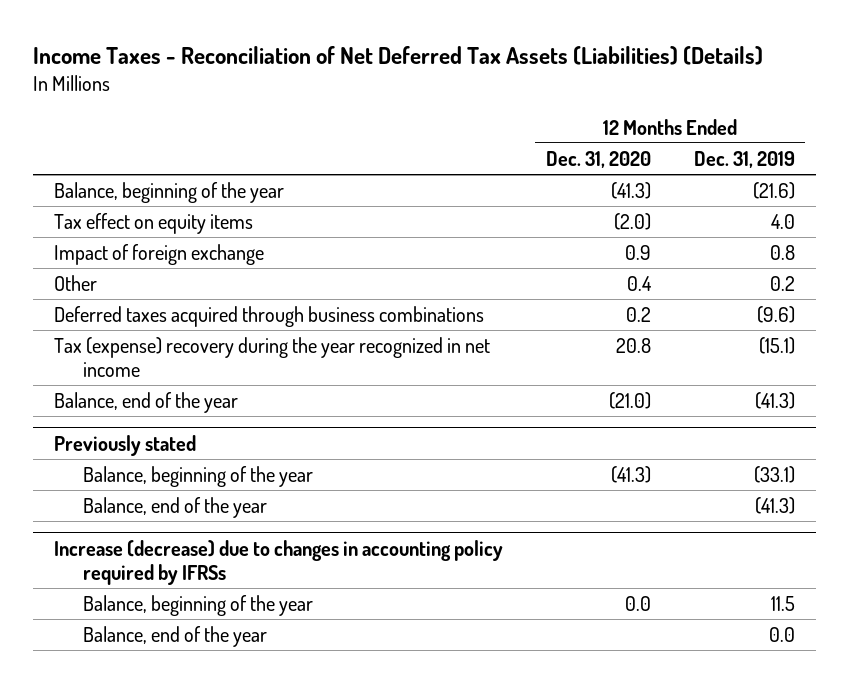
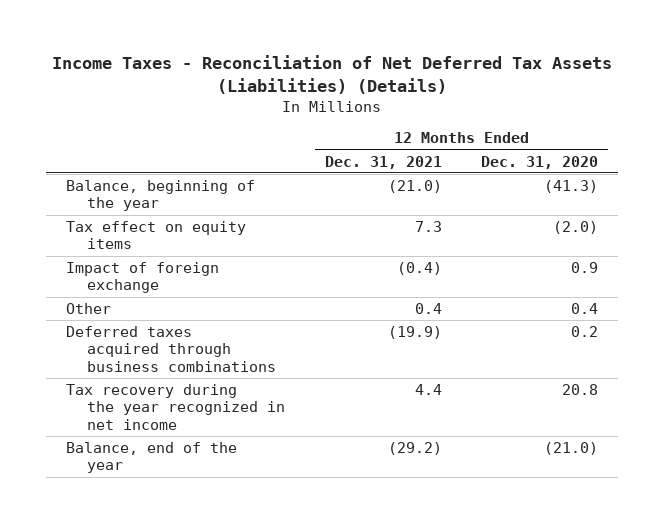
[693,150,795,168] Dec. 31, 2019 -> none
none -> [324,155,442,169] Dec. 31, 2021
[54,337,491,377] Tax (expense) recovery during the year recognized in net income -> [65,383,285,430] Tax recovery during the year recognized in net income
[54,434,197,456] Previously stated -> none
[83,466,314,488] Balance, beginning of the year -> none
[83,497,268,519] Balance, end of the year -> none
[54,539,504,585] Increase (decrease) due to changes in accounting policy required by IFRSs -> none
[83,595,314,617] Balance, beginning of the year -> none
[83,626,268,648] Balance, end of the year -> none

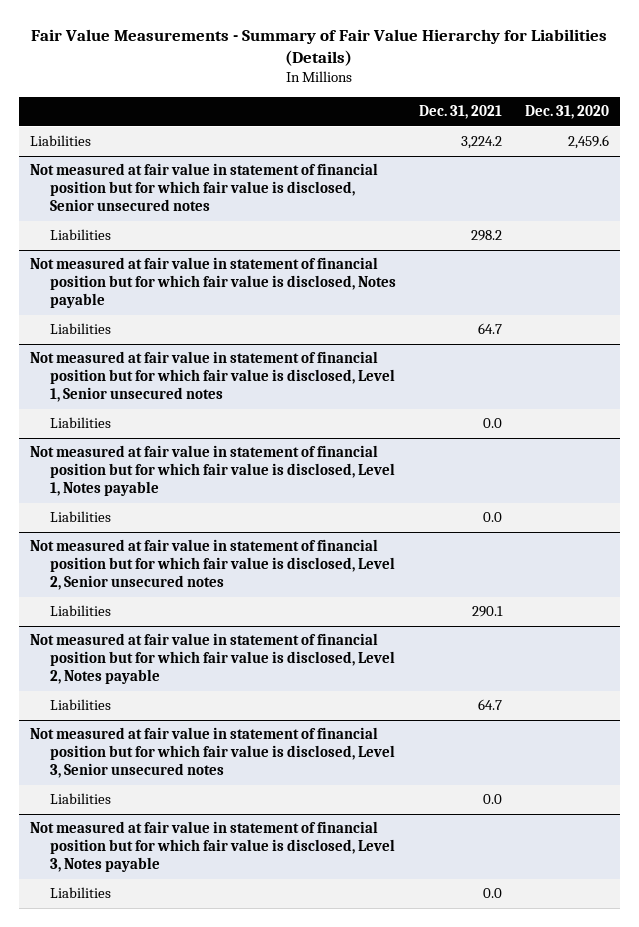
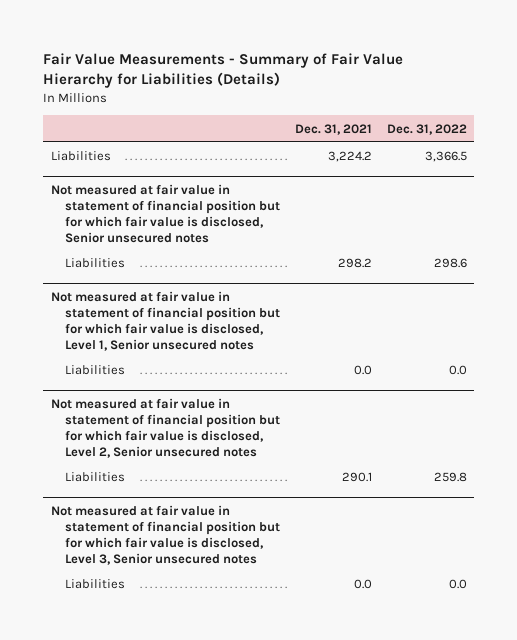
[524,104,609,119] Dec. 31, 2020 -> none
none -> [386,123,467,135] Dec. 31, 2022
[30,257,396,309] Not measured at fair value in statement of financial position but for which fair value is disclosed, Notes payable -> none
[49,323,111,335] Liabilities -> none
[30,445,395,497] Not measured at fair value in statement of financial position but for which fair value is disclosed, Level 1, Notes payable -> none
[49,511,111,523] Liabilities -> none
[30,633,395,685] Not measured at fair value in statement of financial position but for which fair value is disclosed, Level 2, Notes payable -> none
[49,699,111,711] Liabilities -> none
[30,821,395,873] Not measured at fair value in statement of financial position but for which fair value is disclosed, Level 3, Notes payable -> none
[49,887,111,899] Liabilities -> none

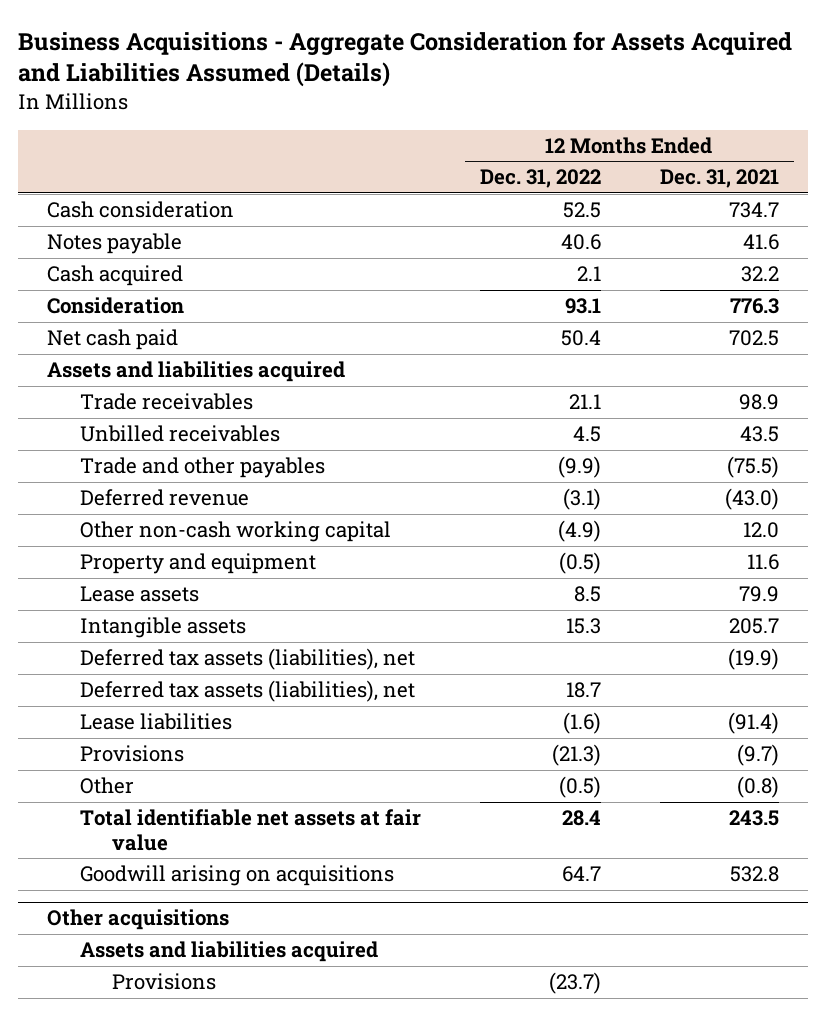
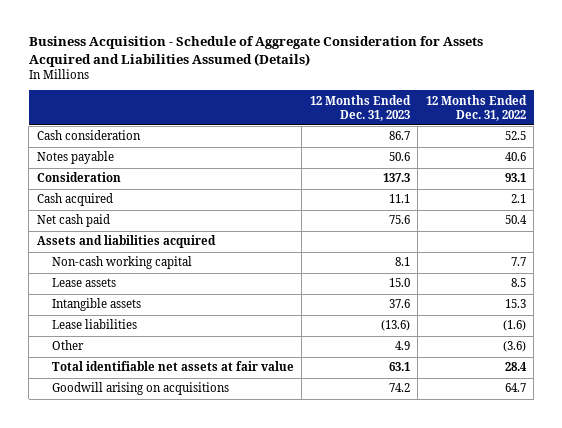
[17,30,792,88] Business Acquisitions - Aggregate Consideration for Assets Acquired and Liabilities Assumed (Details) -> [28,36,483,67] Business Acquisition - Schedule of Aggregate Consideration for Assets Acquired and Liabilities Assumed (Details)
[659,169,779,189] Dec. 31, 2021 -> none
none -> [309,94,411,121] 12 Months Ended Dec. 31, 2023
[47,265,184,287] Cash acquired -> [36,193,113,207] Cash acquired
[79,393,253,411] Trade receivables -> none
[79,425,280,443] Unbilled receivables -> none
[79,457,325,479] Trade and other payables -> none
[79,489,249,507] Deferred revenue -> none
[79,553,316,575] Property and equipment -> none
[79,521,391,543] Other non-cash working capital -> [52,256,193,270] Non-cash working capital
[557,520,601,543] (4.9) -> [510,257,526,267] 7.7
[79,648,415,671] Deferred tax assets (liabilities), net -> none
[79,680,415,703] Deferred tax assets (liabilities), net -> none
[79,745,184,763] Provisions -> none
[558,776,601,799] (0.5) -> [502,341,526,353] (3.6)
[47,909,230,931] Other acquisitions -> none
[79,941,378,963] Assets and liabilities acquired -> none
[112,973,217,991] Provisions -> none

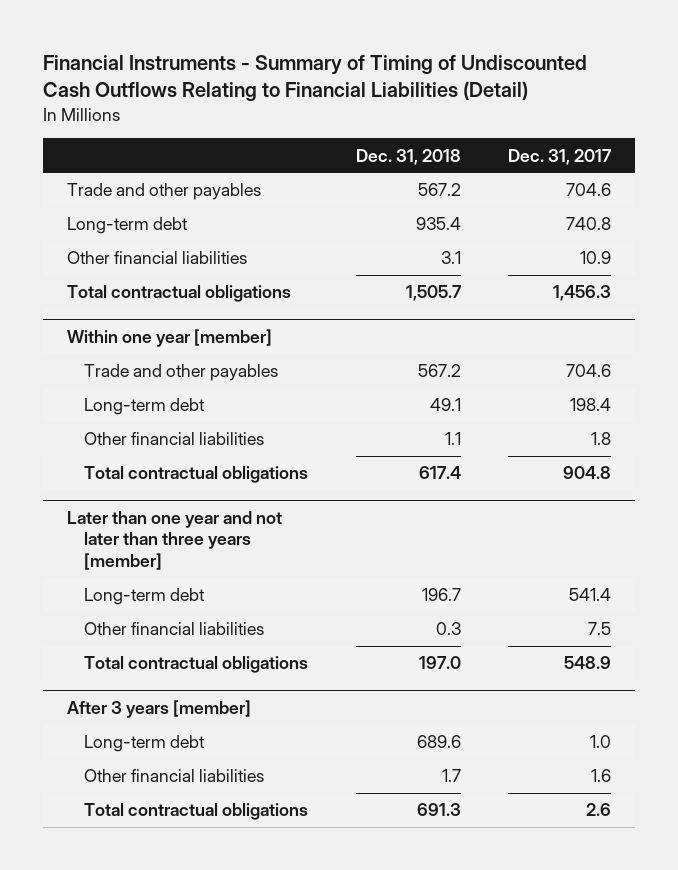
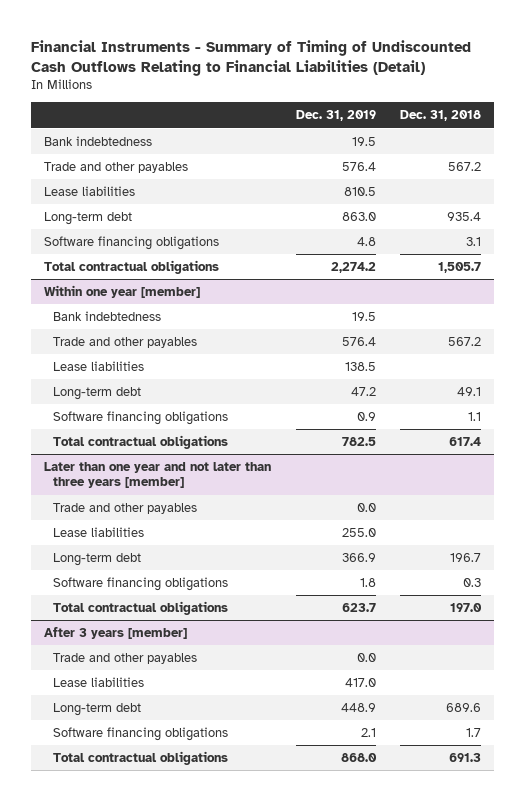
[508,148,613,165] Dec. 31, 2017 -> none
none -> [295,110,376,122] Dec. 31, 2019
none -> [43,136,152,147] Bank indebtedness
none -> [43,186,135,197] Lease liabilities
[66,251,247,265] Other financial liabilities -> none
none -> [43,236,219,251] Software financing obligations
none -> [53,311,162,322] Bank indebtedness
none -> [53,361,145,372] Lease liabilities
[84,432,265,446] Other financial liabilities -> none
none -> [53,411,229,426] Software financing obligations
none -> [53,503,198,515] Trade and other payables
none -> [53,527,145,538] Lease liabilities
[84,622,265,636] Other financial liabilities -> none
none -> [53,577,229,592] Software financing obligations
none -> [53,653,198,665] Trade and other payables
none -> [53,677,145,688] Lease liabilities
[84,769,265,783] Other financial liabilities -> none
none -> [53,727,229,742] Software financing obligations

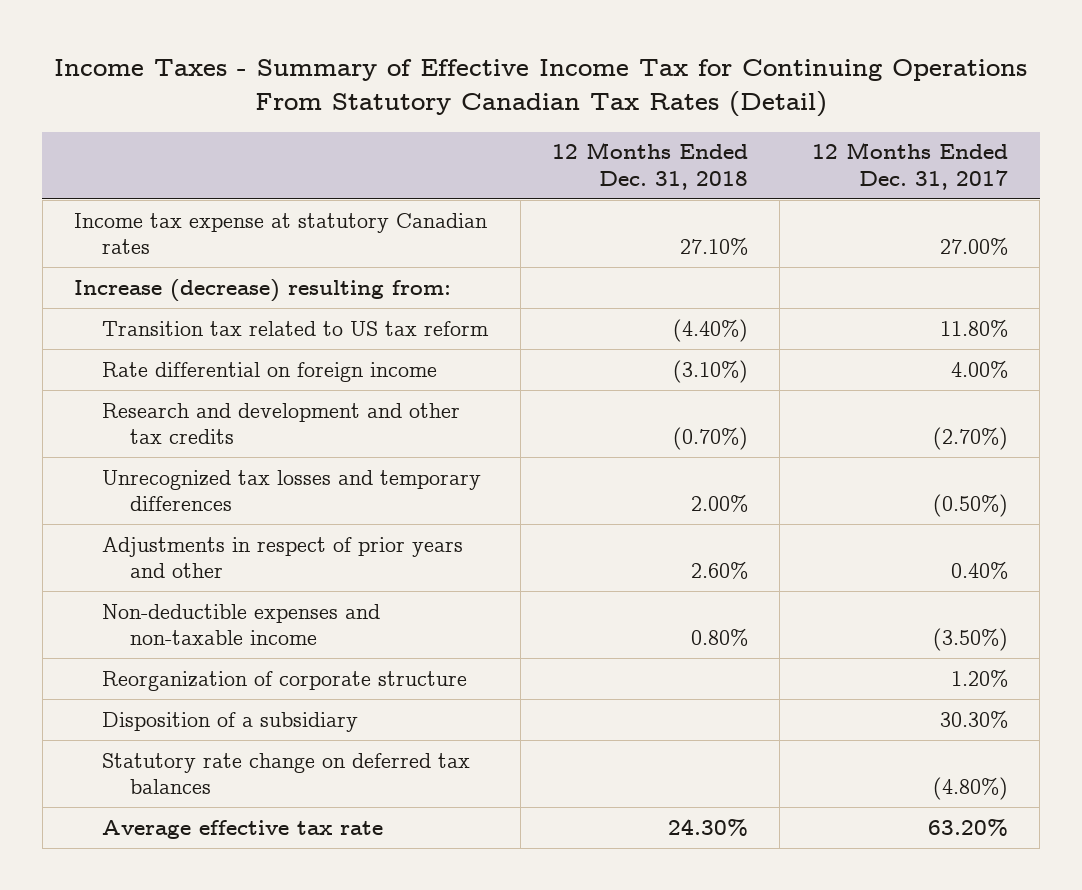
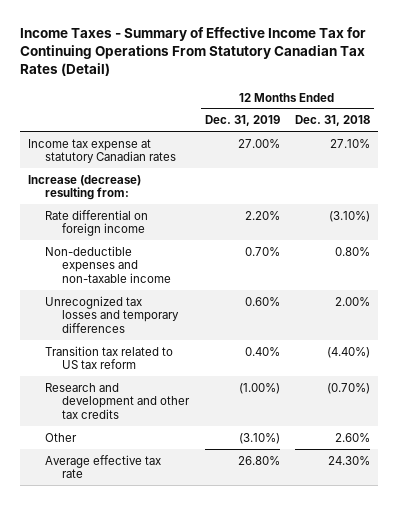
[811,142,1008,190] 12 Months Ended Dec. 31, 2017 -> none
none -> [204,115,280,127] Dec. 31, 2019
[102,536,464,579] Adjustments in respect of prior years and other -> none
[102,670,468,691] Reorganization of corporate structure -> none
[102,711,359,732] Disposition of a subsidiary -> none
[102,752,471,795] Statutory rate change on deferred tax balances -> none
[102,469,482,512] Unrecognized tax losses and temporary differences -> [45,295,180,333] Unrecognized tax losses and temporary differences
[102,320,490,336] Transition tax related to US tax reform -> [45,345,174,370] Transition tax related to US tax reform
[102,402,461,445] Research and development and other tax credits -> [45,382,191,419] Research and development and other tax credits
none -> [45,432,78,442] Other

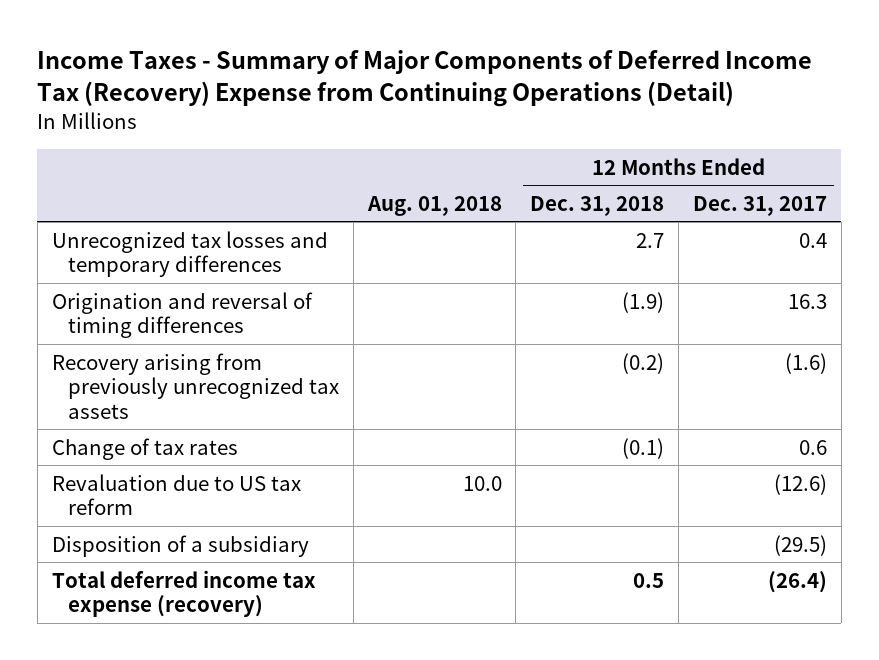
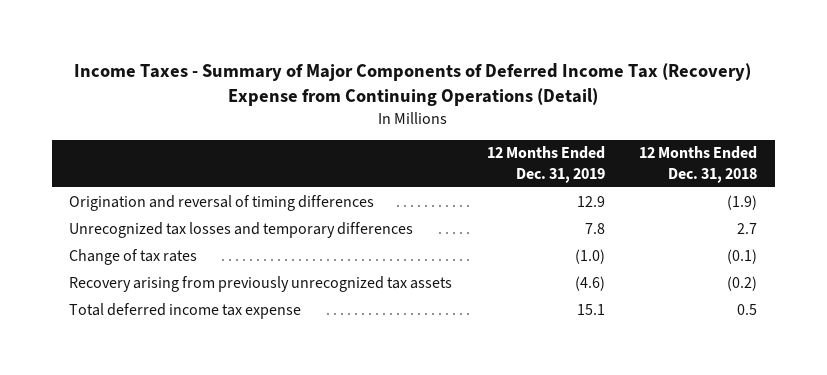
[366,195,502,216] Aug. 01, 2018 -> none
[693,195,828,216] Dec. 31, 2017 -> none
none -> [486,146,605,183] 12 Months Ended Dec. 31, 2019
[51,230,328,278] Unrecognized tax losses and temporary differences -> [69,221,414,238] Unrecognized tax losses and temporary differences
[51,473,301,516] Revaluation due to US tax reform -> none
[51,534,309,557] Disposition of a subsidiary -> none
[51,352,339,419] Recovery arising from previously unrecognized tax assets -> [69,275,453,292] Recovery arising from previously unrecognized tax assets
[51,569,316,618] Total deferred income tax expense (recovery) -> [69,302,302,319] Total deferred income tax expense

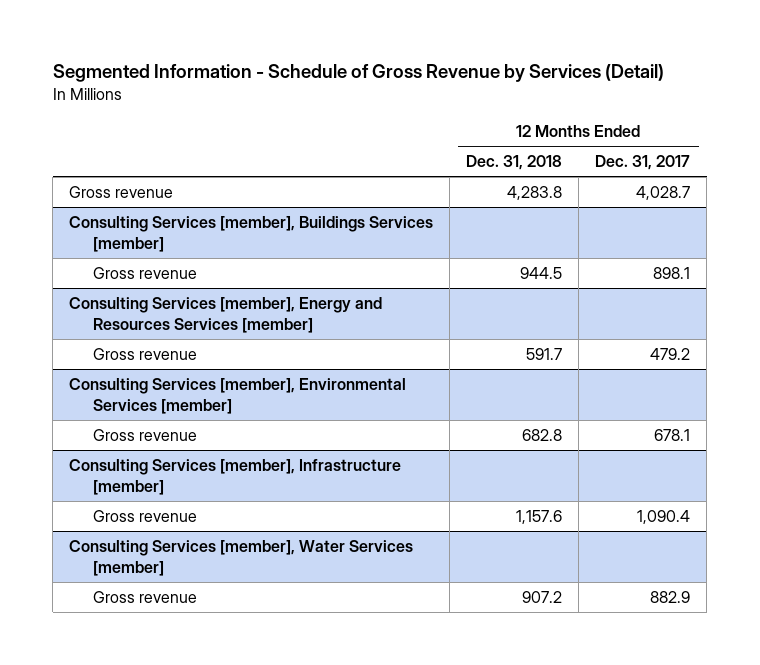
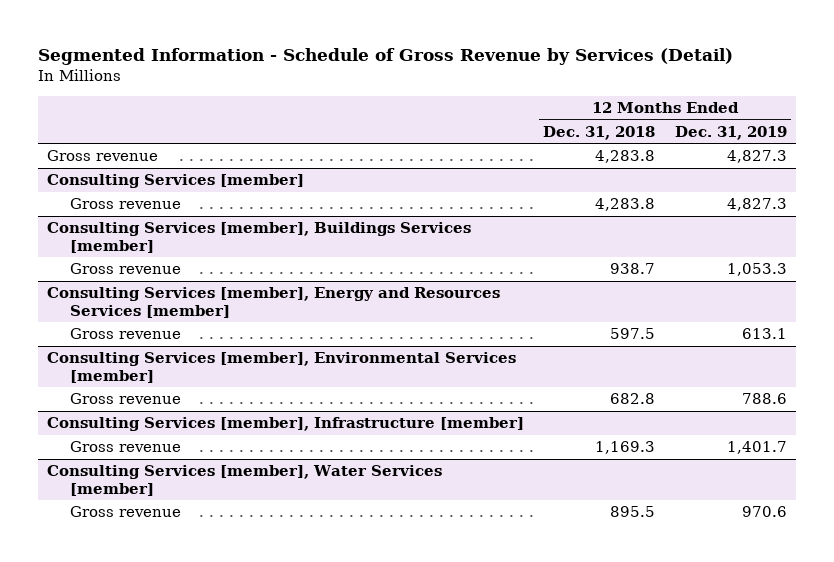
[595,155,691,171] Dec. 31, 2017 -> none
none -> [674,125,787,140] Dec. 31, 2019
none -> [47,174,305,189] Consulting Services [member]
none -> [69,198,181,210] Gross revenue
[520,266,563,279] 944.5 -> [610,263,656,275] 938.7
[526,347,563,360] 591.7 -> [610,328,656,340] 597.5
[516,509,563,524] 1,157.6 -> [595,441,656,455] 1,169.3
[522,590,563,603] 907.2 -> [610,506,656,518] 895.5

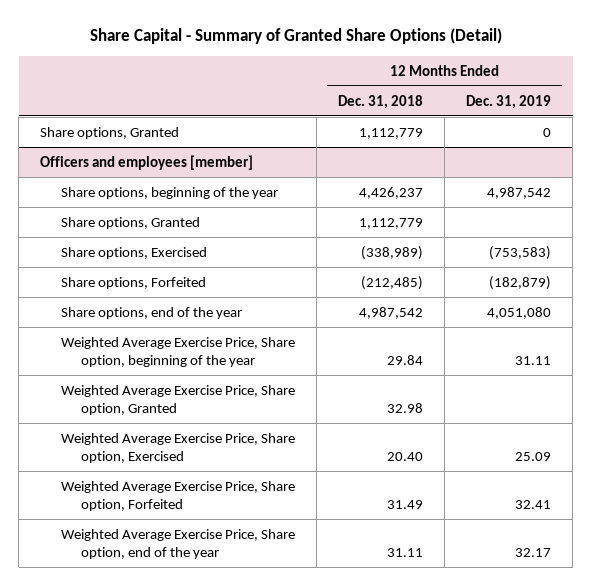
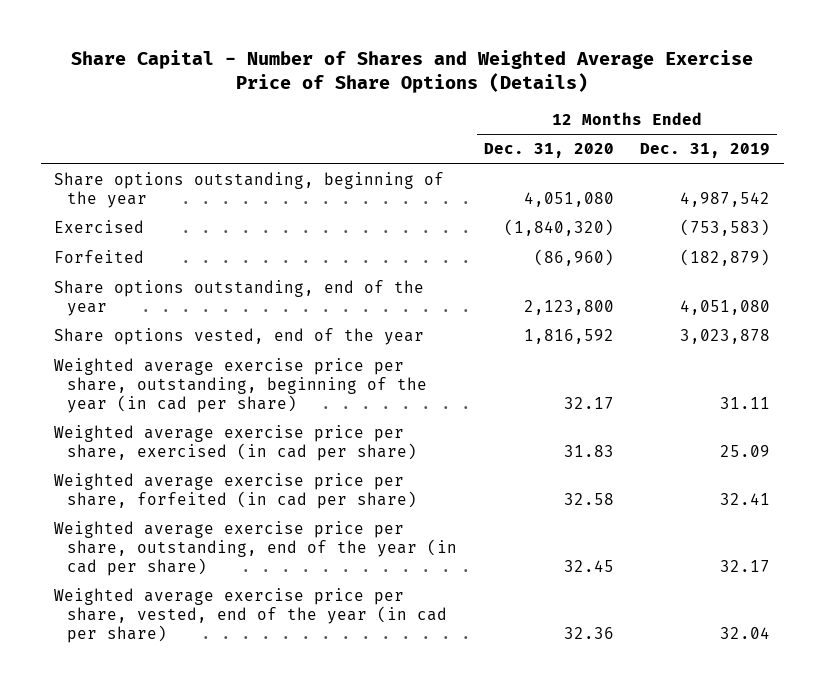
[89,28,502,45] Share Capital - Summary of Granted Share Options (Detail) -> [71,50,754,94] Share Capital - Number of Shares and Weighted Average Exercise Price of Share Options (Details)
[337,94,423,109] Dec. 31, 2018 -> none
none -> [483,143,614,159] Dec. 31, 2020
[40,126,180,139] Share options, Granted -> none
[40,154,254,170] Officers and employees [member] -> none
[60,216,200,229] Share options, Granted -> none
[60,384,295,416] Weighted Average Exercise Price, Share option, Granted -> none
[60,186,278,199] Share options, beginning of the year -> [54,172,445,208] Share options outstanding, beginning of the year
[60,246,207,259] Share options, Exercised -> [54,220,145,234] Exercised
[60,276,206,289] Share options, Forfeited -> [54,250,145,264] Forfeited
[60,306,242,319] Share options, end of the year -> [54,280,425,316] Share options outstanding, end of the year
none -> [54,328,425,346] Share options vested, end of the year
[60,336,295,368] Weighted Average Exercise Price, Share option, beginning of the year -> [54,358,428,413] Weighted average exercise price per share, outstanding, beginning of the year (in cad per share)
[60,432,295,464] Weighted Average Exercise Price, Share option, Exercised -> [54,425,418,461] Weighted average exercise price per share, exercised (in cad per share)
[60,480,295,512] Weighted Average Exercise Price, Share option, Forfeited -> [54,473,418,509] Weighted average exercise price per share, forfeited (in cad per share)
[60,528,295,560] Weighted Average Exercise Price, Share option, end of the year -> [54,521,458,576] Weighted average exercise price per share, outstanding, end of the year (in cad per share)
none -> [54,588,448,643] Weighted average exercise price per share, vested, end of the year (in cad per share)

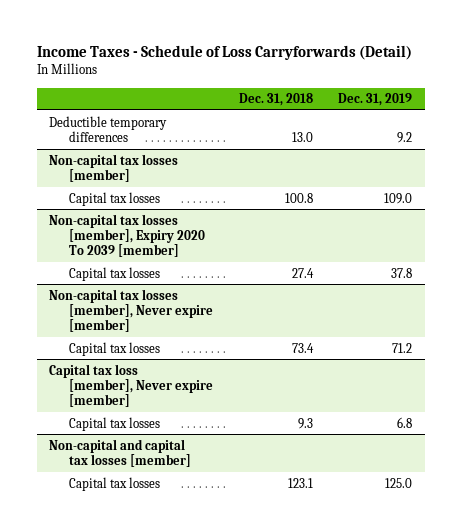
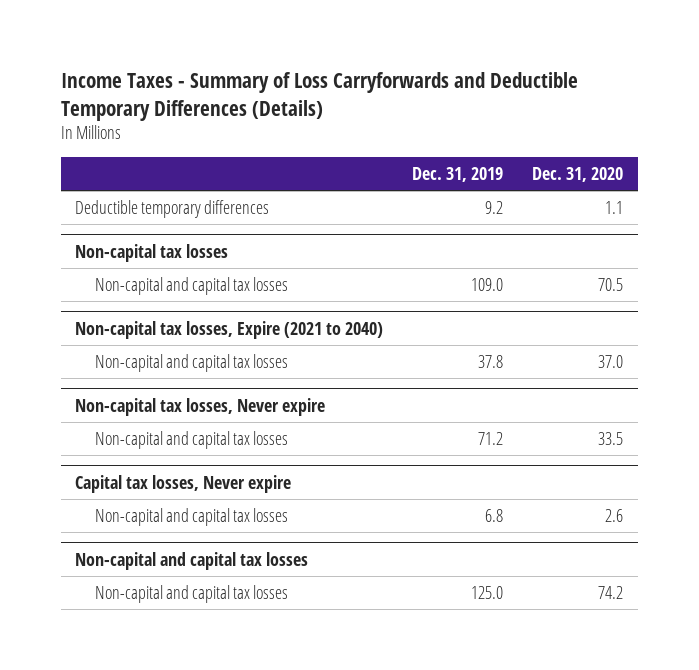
[36,44,412,60] Income Taxes - Schedule of Loss Carryforwards (Detail) -> [60,72,578,121] Income Taxes - Summary of Loss Carryforwards and Deductible Temporary Differences (Details)
[238,93,313,107] Dec. 31, 2018 -> none
none -> [532,166,624,182] Dec. 31, 2020
[49,213,206,258] Non-capital tax losses [member], Expiry 2020 To 2039 [member] -> none
[49,153,179,182] Non-capital tax losses [member] -> [75,243,229,262] Non-capital tax losses
[69,191,161,206] Capital tax losses -> [95,276,289,295] Non-capital and capital tax losses
none -> [75,320,384,339] Non-capital tax losses, Expire (2021 to 2040)
[69,266,161,281] Capital tax losses -> [95,353,289,372] Non-capital and capital tax losses
[49,288,214,333] Non-capital tax losses [member], Never expire [member] -> [75,397,326,416] Non-capital tax losses, Never expire
[69,341,161,356] Capital tax losses -> [95,430,289,449] Non-capital and capital tax losses
[49,363,214,408] Capital tax loss [member], Never expire [member] -> [75,474,292,493] Capital tax losses, Never expire
[69,416,161,431] Capital tax losses -> [95,507,289,526] Non-capital and capital tax losses
[49,438,192,467] Non-capital and capital tax losses [member] -> [75,551,309,570] Non-capital and capital tax losses
[69,476,161,491] Capital tax losses -> [95,584,289,603] Non-capital and capital tax losses

